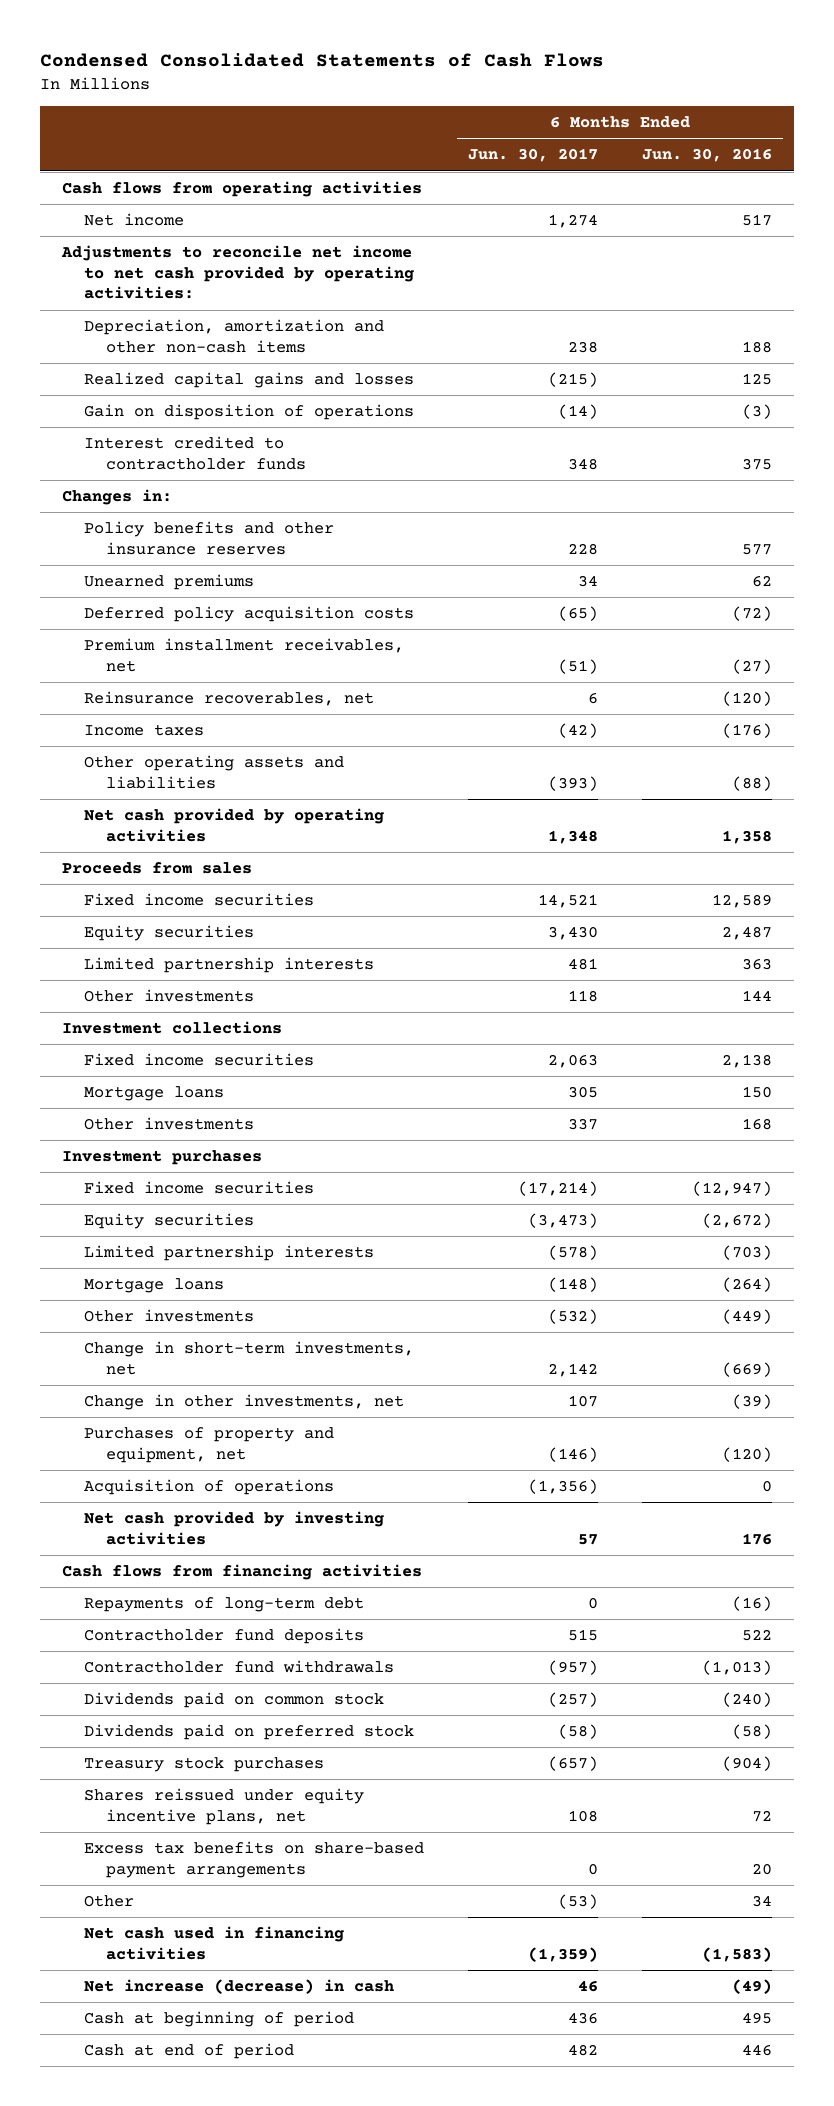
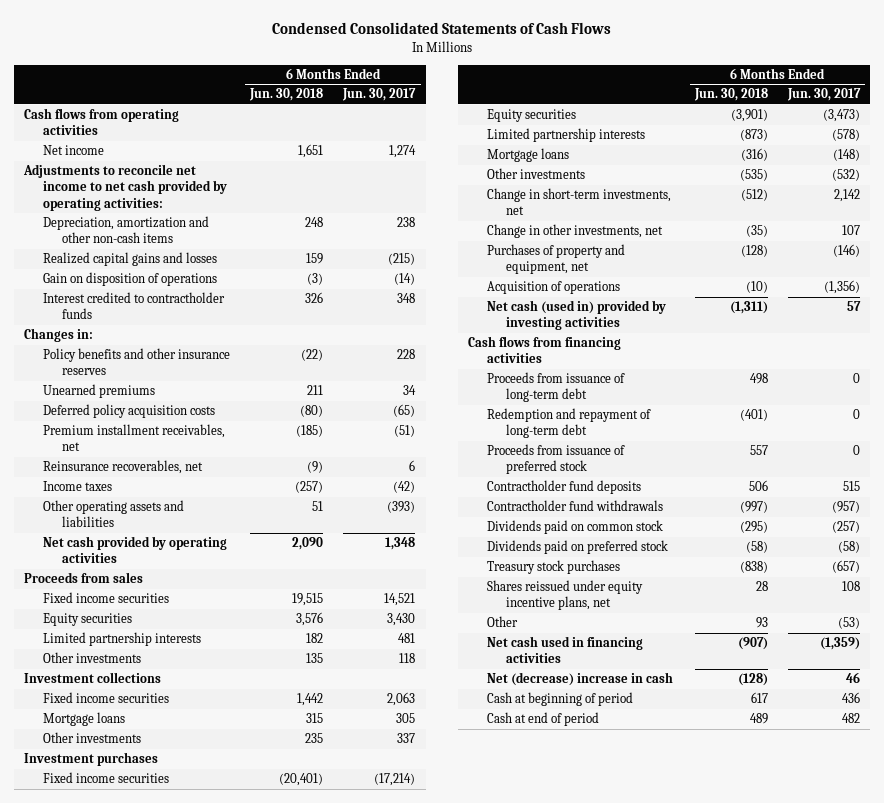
[642,148,773,163] Jun. 30, 2016 -> none
none -> [249,88,324,102] Jun. 30, 2018
[84,1511,385,1545] Net cash provided by investing activities -> [487,300,667,331] Net cash (used in) provided by investing activities
none -> [487,372,626,403] Proceeds from issuance of long-term debt
[84,1597,365,1613] Repayments of long-term debt -> [487,408,652,439] Redemption and repayment of long-term debt
none -> [487,444,626,475] Proceeds from issuance of preferred stock
[84,1841,425,1878] Excess tax benefits on share-based payment arrangements -> none
[84,1979,395,1995] Net increase (decrease) in cash -> [487,672,674,687] Net (decrease) increase in cash

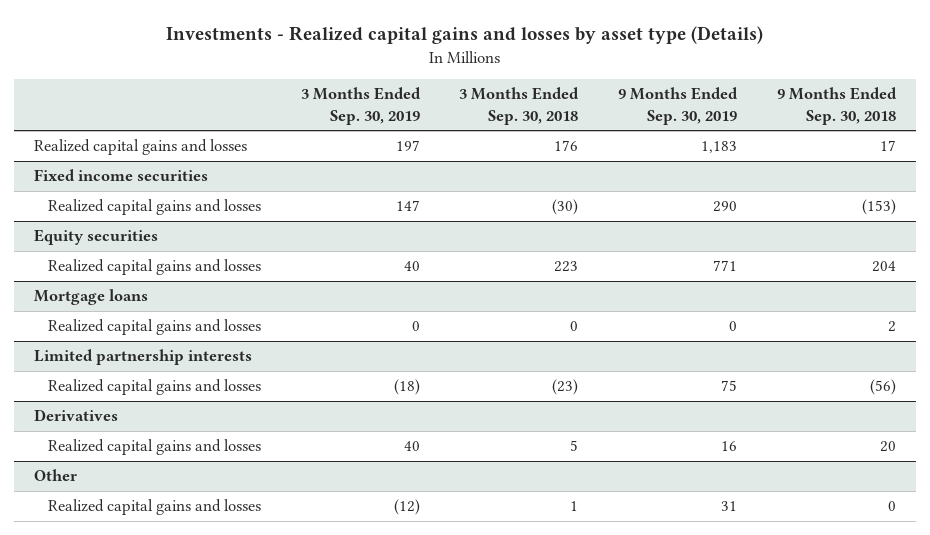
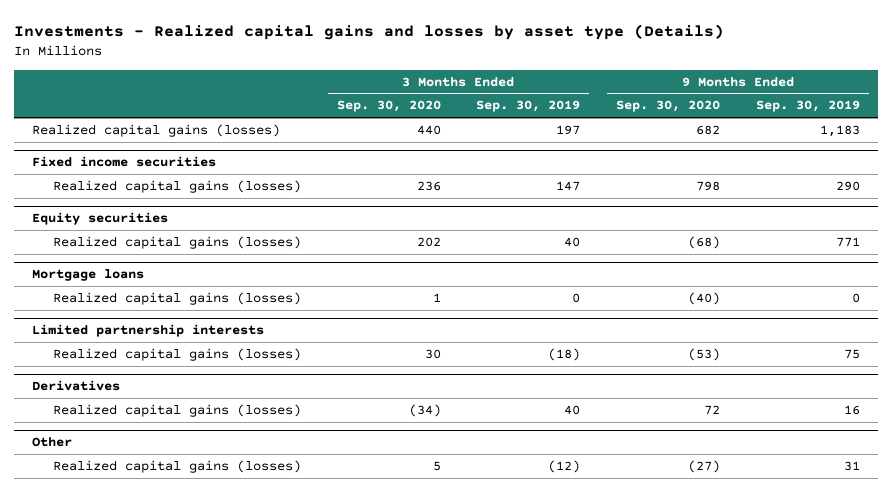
[459,87,580,125] 3 Months Ended Sep. 30, 2018 -> none
[777,87,898,125] 9 Months Ended Sep. 30, 2018 -> none
none -> [336,100,441,113] Sep. 30, 2020
none -> [616,100,721,113] Sep. 30, 2020
[34,139,248,156] Realized capital gains and losses -> [32,124,281,138] Realized capital gains (losses)
[47,199,261,216] Realized capital gains and losses -> [52,180,301,194] Realized capital gains (losses)
[47,259,261,276] Realized capital gains and losses -> [52,236,301,250] Realized capital gains (losses)
[47,319,261,336] Realized capital gains and losses -> [52,292,301,306] Realized capital gains (losses)
[47,379,261,396] Realized capital gains and losses -> [52,348,301,362] Realized capital gains (losses)
[47,439,261,456] Realized capital gains and losses -> [52,404,301,418] Realized capital gains (losses)
[47,499,261,516] Realized capital gains and losses -> [52,460,301,474] Realized capital gains (losses)

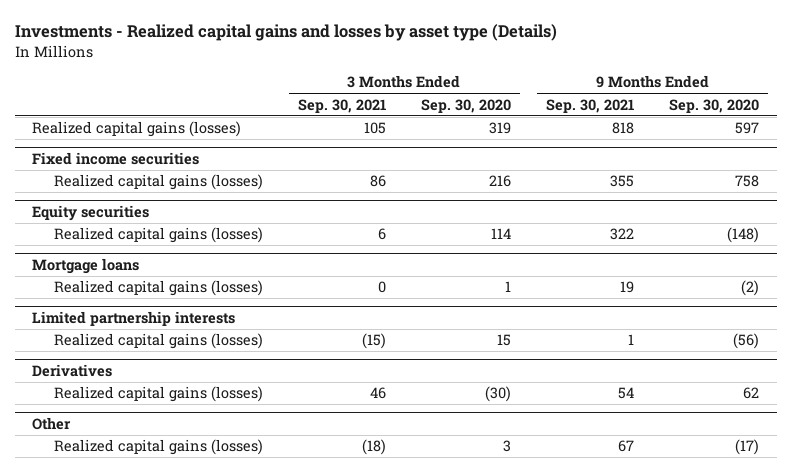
[476,100,581,113] Sep. 30, 2019 -> none
[756,100,861,113] Sep. 30, 2019 -> none
none -> [297,98,386,113] Sep. 30, 2021
none -> [545,98,634,113] Sep. 30, 2021
[416,125,441,136] 440 -> [488,122,511,135] 319
[696,125,721,136] 682 -> [735,122,760,135] 597
[416,181,441,192] 236 -> [488,175,511,188] 216
[696,181,721,192] 798 -> [735,175,760,188] 758
[416,237,441,248] 202 -> [490,228,511,240] 114
[688,236,721,250] (68) -> [727,227,760,244] (148)
[688,292,721,306] (40) -> [741,280,760,297] (2)
[424,349,441,360] 30 -> [496,334,511,347] 15
[688,348,721,362] (53) -> [733,333,760,350] (56)
[408,404,441,418] (34) -> [484,386,511,403] (30)
[704,405,721,416] 72 -> [743,387,760,400] 62
[432,461,441,472] 5 -> [502,440,511,453] 3
[688,460,721,474] (27) -> [735,439,760,456] (17)

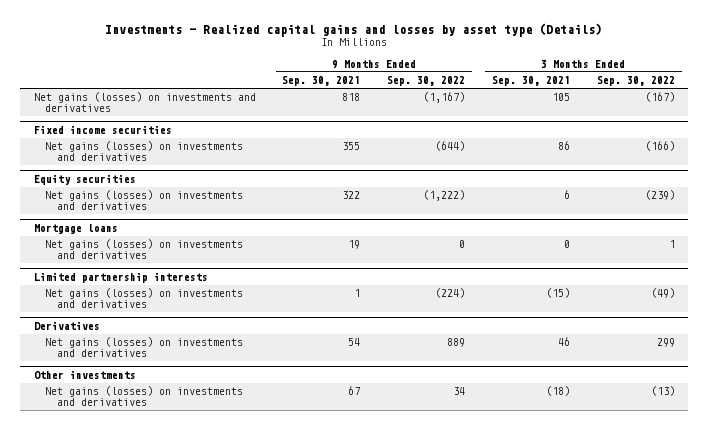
[420,98,511,113] Sep. 30, 2020 -> none
[669,98,760,113] Sep. 30, 2020 -> none
none -> [387,76,466,87] Sep. 30, 2022
none -> [596,76,675,87] Sep. 30, 2022
[32,121,242,138] Realized capital gains (losses) -> [33,92,256,112] Net gains (losses) on investments and derivatives
[53,174,263,191] Realized capital gains (losses) -> [45,141,244,161] Net gains (losses) on investments and derivatives
[53,227,263,244] Realized capital gains (losses) -> [45,190,244,210] Net gains (losses) on investments and derivatives
[53,280,263,297] Realized capital gains (losses) -> [45,239,244,259] Net gains (losses) on investments and derivatives
[53,333,263,350] Realized capital gains (losses) -> [45,288,244,308] Net gains (losses) on investments and derivatives
[53,386,263,403] Realized capital gains (losses) -> [45,337,244,357] Net gains (losses) on investments and derivatives
[32,416,72,430] Other -> [33,369,136,379] Other investments
[53,439,263,456] Realized capital gains (losses) -> [45,386,244,406] Net gains (losses) on investments and derivatives

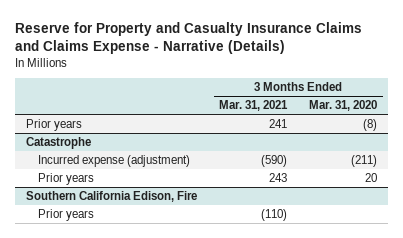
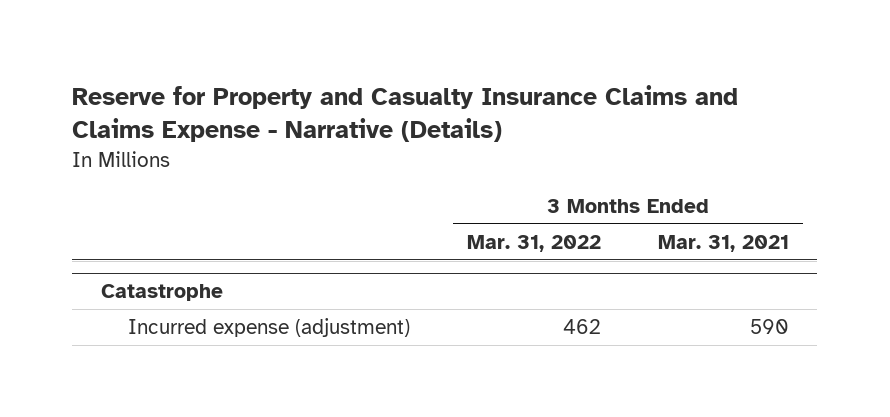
[309,100,378,112] Mar. 31, 2020 -> none
none -> [467,235,602,253] Mar. 31, 2022
[26,119,83,132] Prior years -> none
[37,173,94,186] Prior years -> none
[26,191,198,203] Southern California Edison, Fire -> none
[37,209,94,222] Prior years -> none
[261,155,288,168] (590) -> [749,319,789,335] 590

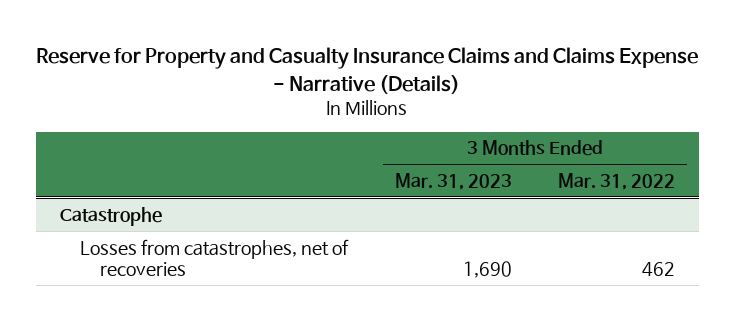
[657,235,789,253] Mar. 31, 2021 -> none
none -> [394,172,512,190] Mar. 31, 2023
[128,318,411,338] Incurred expense (adjustment) -> [79,238,349,277] Losses from catastrophes, net of recoveries

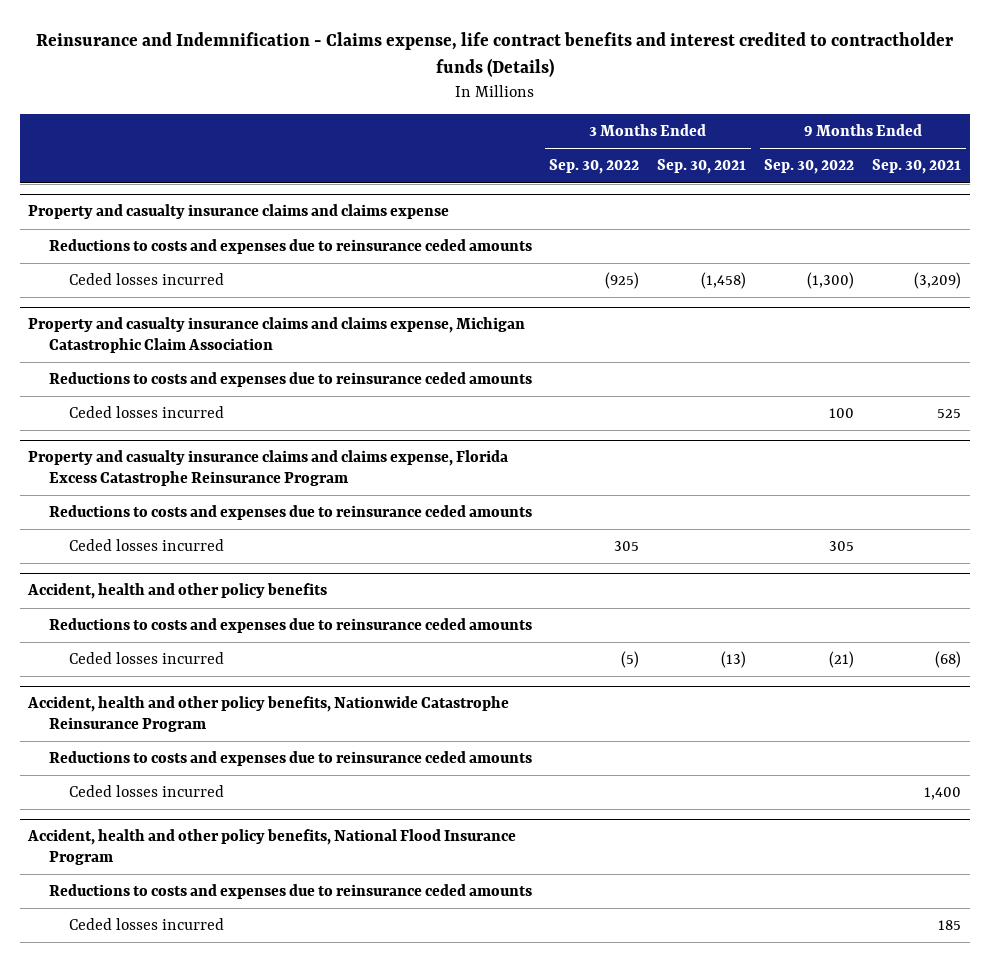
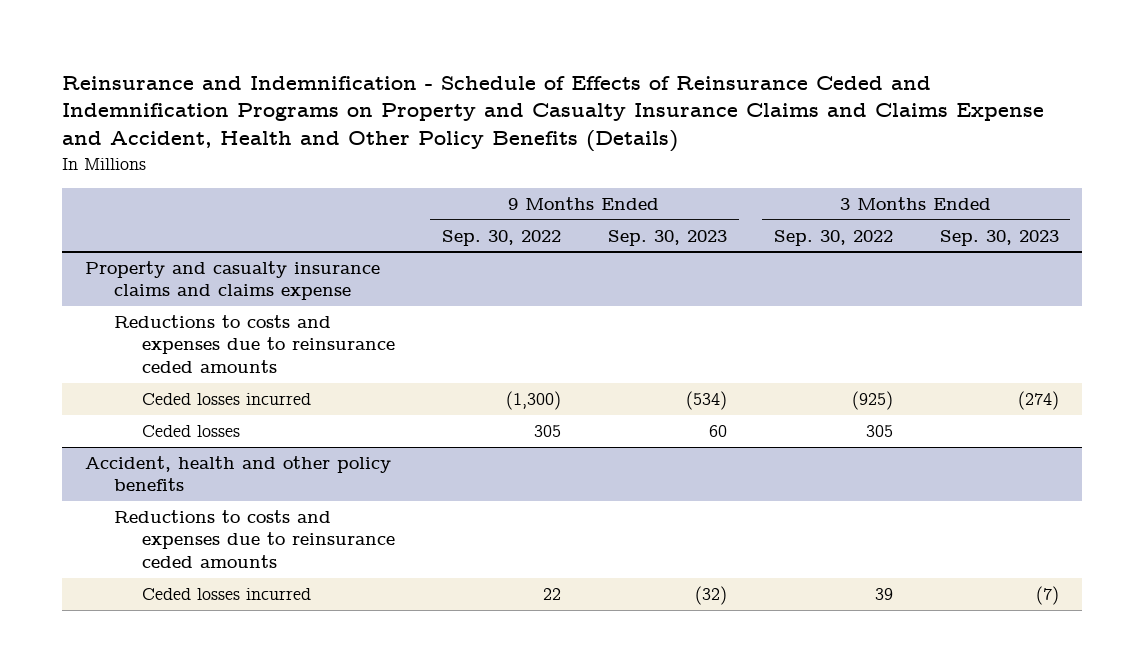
[35,32,953,78] Reinsurance and Indemnification - Claims expense, life contract benefits and interest credited to contractholder funds (Details) -> [61,75,1044,153] Reinsurance and Indemnification - Schedule of Effects of Reinsurance Ceded and Indemnification Programs on Property and Casualty Insurance Claims and Claims Expense and Accident, Health and Other Policy Benefits (Details)
[657,159,747,175] Sep. 30, 2021 -> none
[872,159,962,175] Sep. 30, 2021 -> none
none -> [607,229,727,246] Sep. 30, 2023
none -> [939,229,1059,246] Sep. 30, 2023
[28,317,526,354] Property and casualty insurance claims and claims expense, Michigan Catastrophic Claim Association -> none
[48,372,532,388] Reductions to costs and expenses due to reinsurance ceded amounts -> none
[68,406,224,419] Ceded losses incurred -> none
[28,450,509,487] Property and casualty insurance claims and claims expense, Florida Excess Catastrophe Reinsurance Program -> none
[48,505,532,521] Reductions to costs and expenses due to reinsurance ceded amounts -> none
[68,539,224,552] Ceded losses incurred -> [142,425,241,438] Ceded losses
[27,696,510,733] Accident, health and other policy benefits, Nationwide Catastrophe Reinsurance Program -> none
[48,751,532,767] Reductions to costs and expenses due to reinsurance ceded amounts -> none
[68,785,224,798] Ceded losses incurred -> none
[27,829,517,866] Accident, health and other policy benefits, National Flood Insurance Program -> none
[48,884,532,900] Reductions to costs and expenses due to reinsurance ceded amounts -> none
[68,918,224,931] Ceded losses incurred -> none
[621,651,640,669] (5) -> [874,588,893,601] 39
[829,651,855,669] (21) -> [542,588,561,601] 22

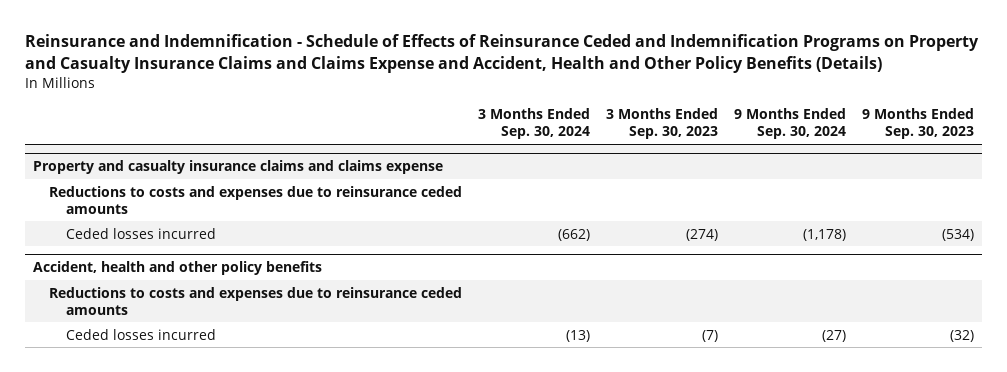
[441,229,561,246] Sep. 30, 2022 -> none
[773,229,893,246] Sep. 30, 2022 -> none
none -> [478,108,591,140] 3 Months Ended Sep. 30, 2024
none -> [734,108,847,140] 9 Months Ended Sep. 30, 2024
[142,425,241,438] Ceded losses -> none

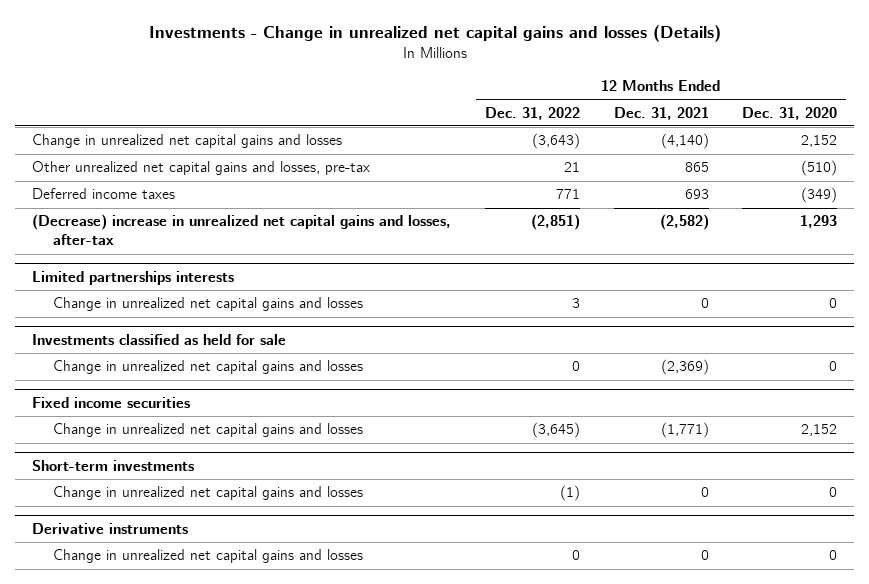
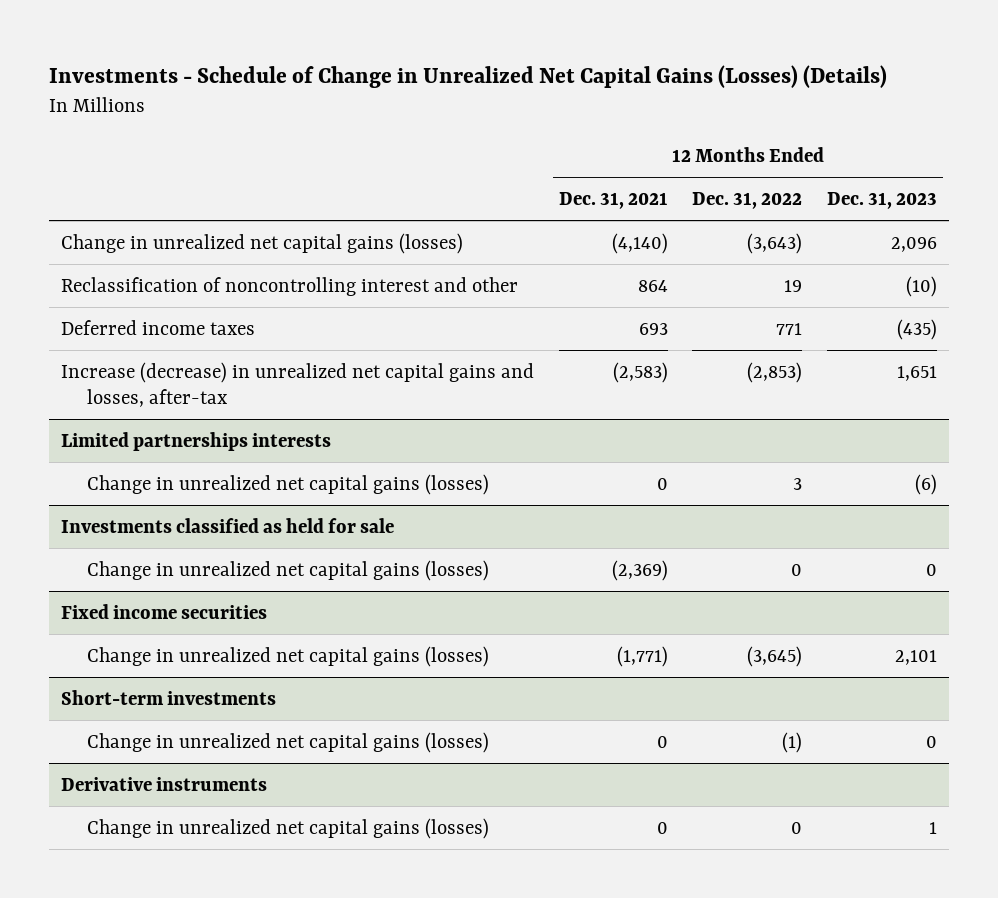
[148,24,721,42] Investments - Change in unrealized net capital gains and losses (Details) -> [49,64,888,88] Investments - Schedule of Change in Unrealized Net Capital Gains (Losses) (Details)
[742,106,838,120] Dec. 31, 2020 -> none
none -> [826,191,937,209] Dec. 31, 2023
[31,161,370,176] Other unrealized net capital gains and losses, pre-tax -> none
[31,134,342,149] Change in unrealized net capital gains and losses -> [61,232,464,254] Change in unrealized net capital gains (losses)
none -> [61,276,519,296] Reclassification of noncontrolling interest and other
[31,214,451,246] (Decrease) increase in unrealized net capital gains and losses, after-tax -> [61,361,535,408] Increase (decrease) in unrealized net capital gains and losses, after-tax
[530,214,580,231] (2,851) -> [747,361,803,383] (2,853)
[659,214,709,231] (2,582) -> [612,361,668,383] (2,583)
[53,297,364,312] Change in unrealized net capital gains and losses -> [86,473,489,495] Change in unrealized net capital gains (losses)
[53,360,364,375] Change in unrealized net capital gains and losses -> [86,559,489,581] Change in unrealized net capital gains (losses)
[53,423,364,438] Change in unrealized net capital gains and losses -> [86,645,489,667] Change in unrealized net capital gains (losses)
[53,486,364,501] Change in unrealized net capital gains and losses -> [86,731,489,753] Change in unrealized net capital gains (losses)
[53,549,364,564] Change in unrealized net capital gains and losses -> [86,817,489,839] Change in unrealized net capital gains (losses)

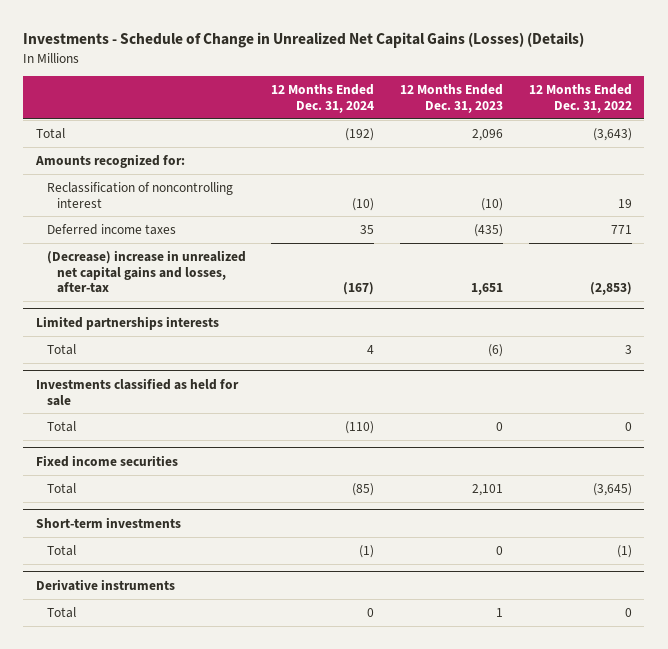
[558,191,668,209] Dec. 31, 2021 -> none
none -> [271,84,375,114] 12 Months Ended Dec. 31, 2024
[61,232,464,254] Change in unrealized net capital gains (losses) -> [36,127,66,139] Total
none -> [35,153,186,168] Amounts recognized for:
[61,276,519,296] Reclassification of noncontrolling interest and other -> [46,181,233,208] Reclassification of noncontrolling interest
[61,361,535,408] Increase (decrease) in unrealized net capital gains and losses, after-tax -> [46,249,246,294] (Decrease) increase in unrealized net capital gains and losses, after-tax
[86,473,489,495] Change in unrealized net capital gains (losses) -> [46,343,76,355] Total
[86,559,489,581] Change in unrealized net capital gains (losses) -> [46,420,76,432] Total
[86,645,489,667] Change in unrealized net capital gains (losses) -> [46,482,76,494] Total
[86,731,489,753] Change in unrealized net capital gains (losses) -> [46,544,76,556] Total
[86,817,489,839] Change in unrealized net capital gains (losses) -> [46,606,76,618] Total

